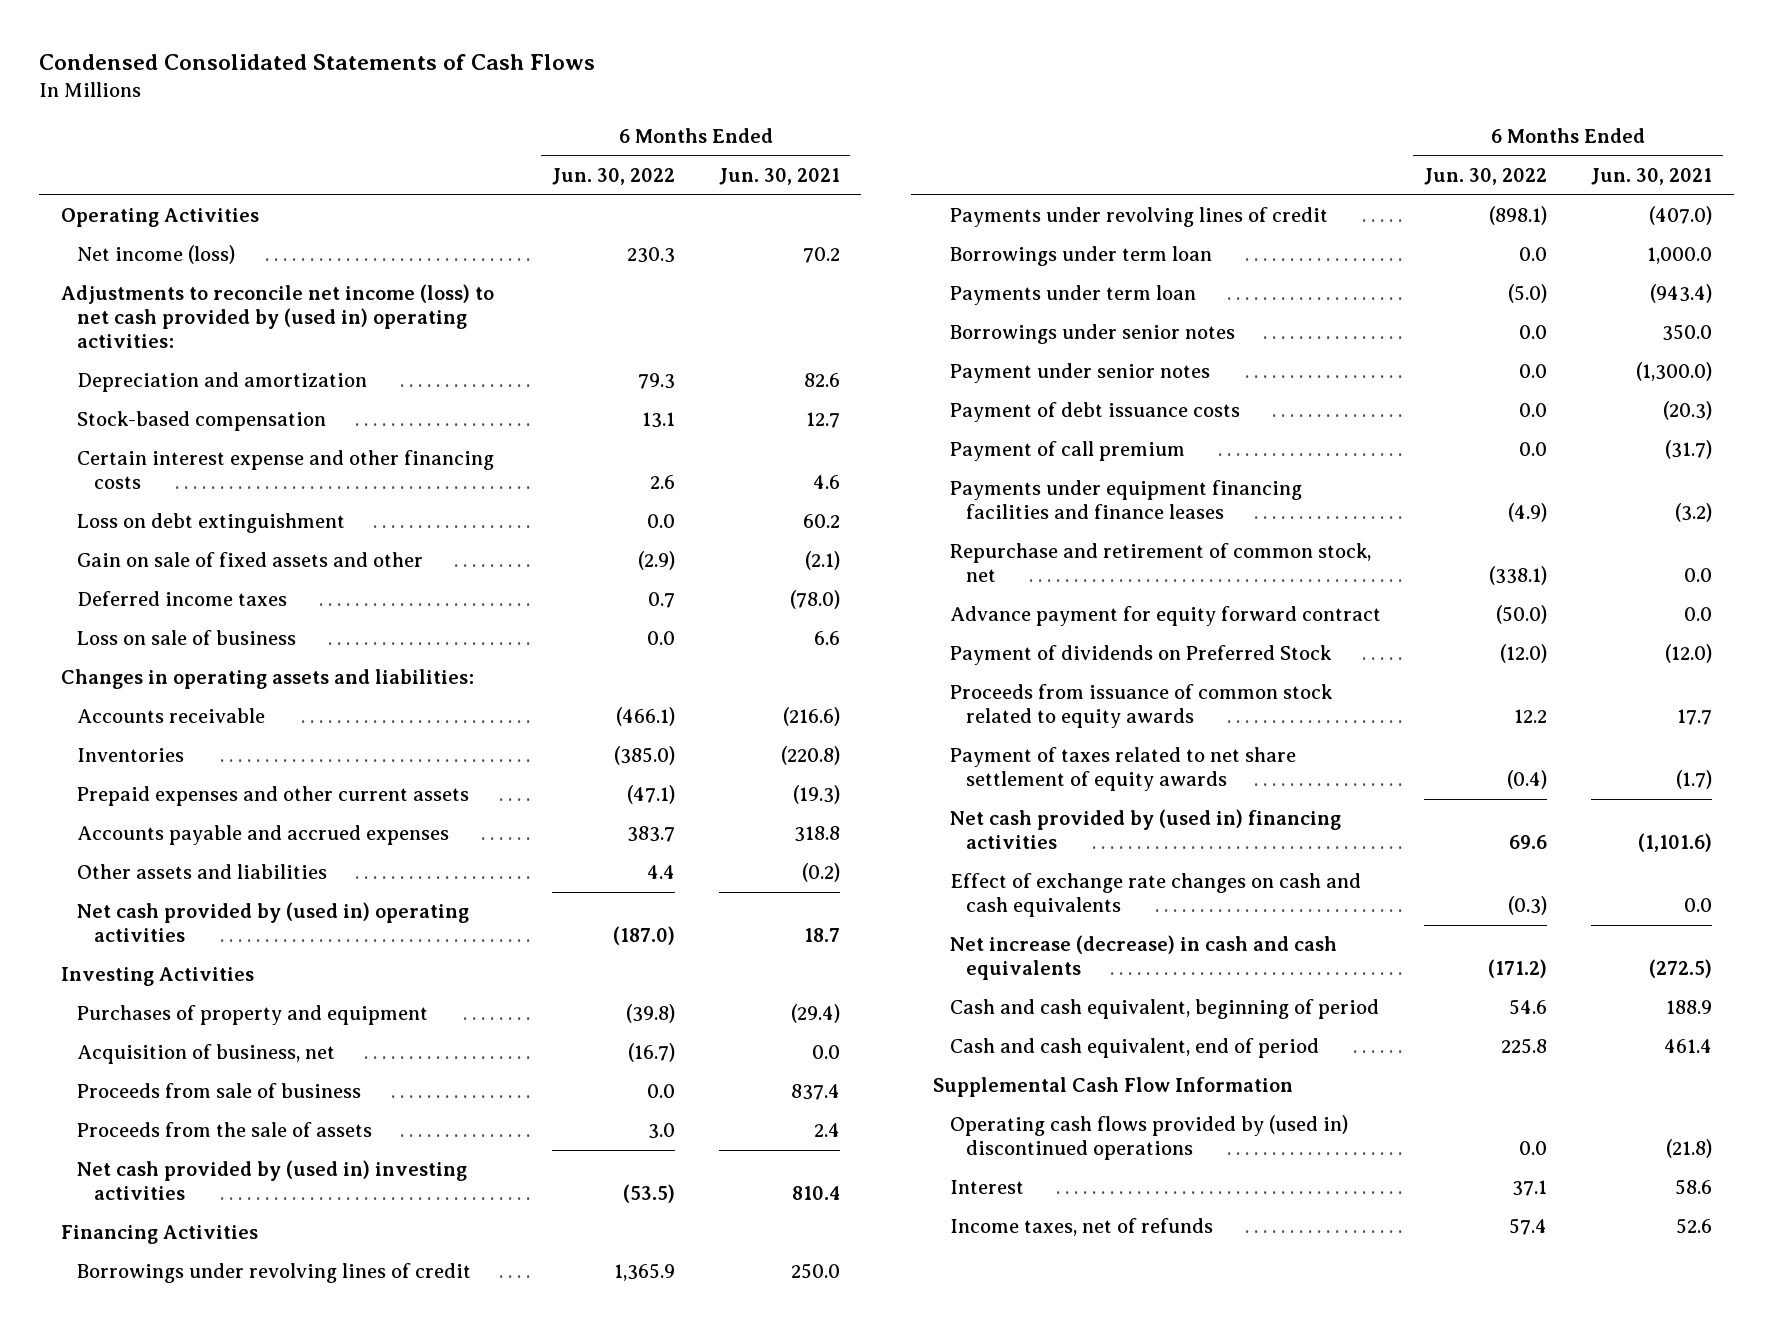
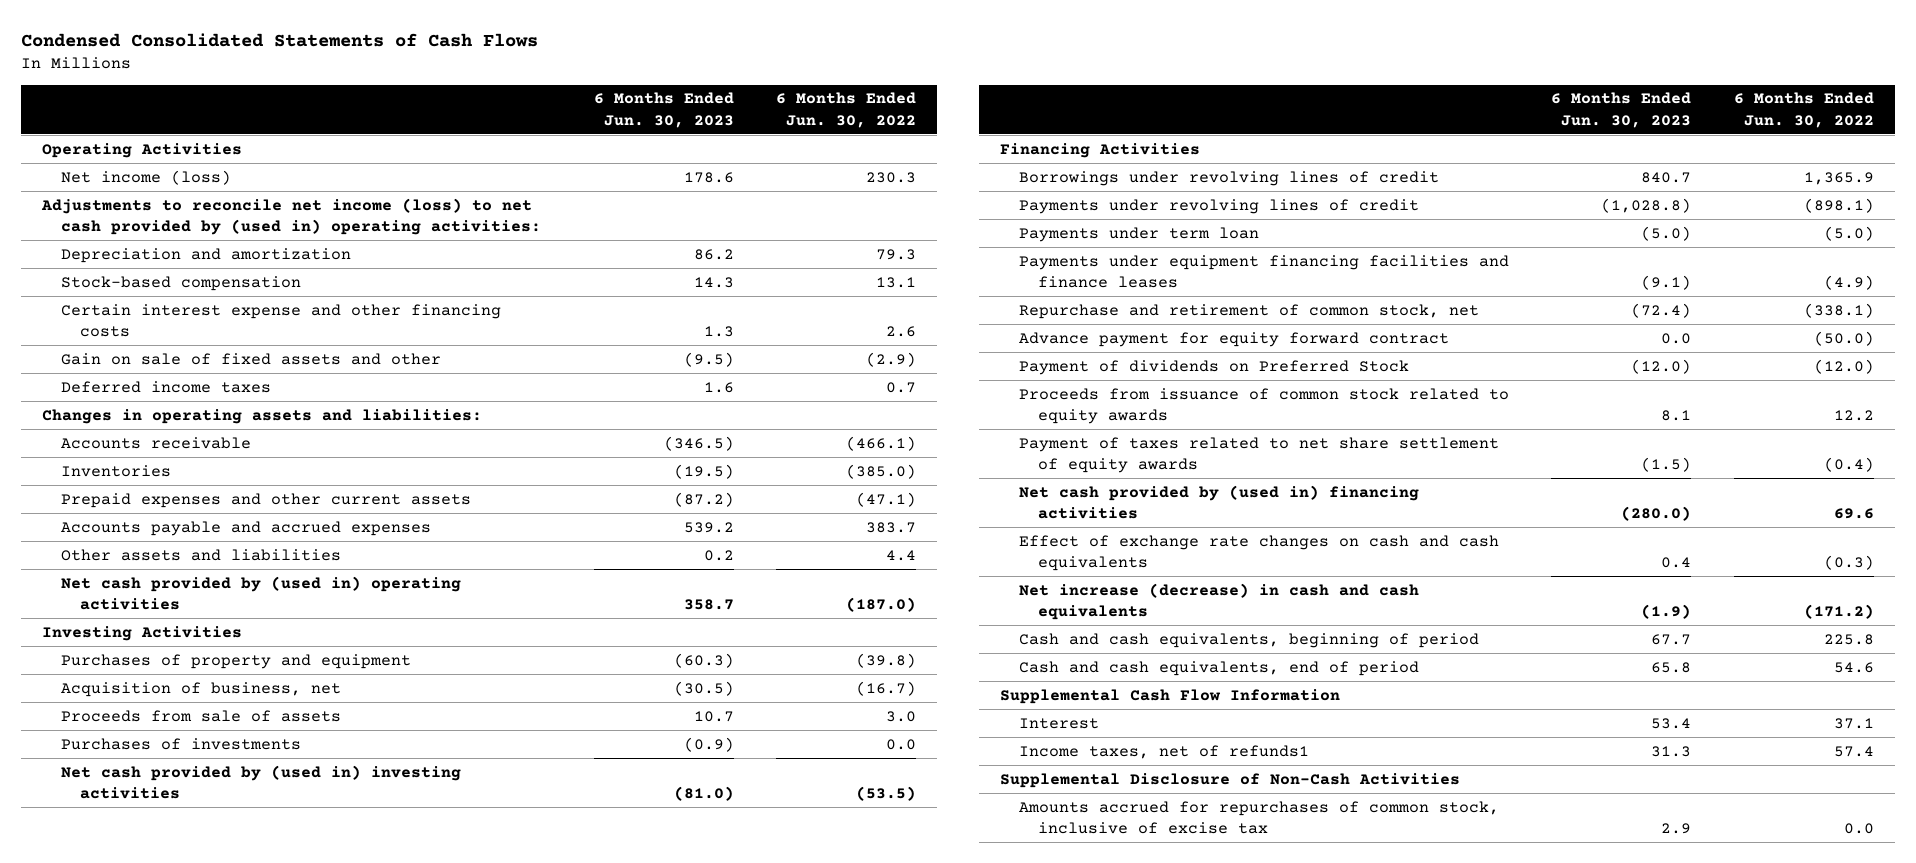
[718,168,840,186] Jun. 30, 2021 -> none
none -> [593,92,734,128] 6 Months Ended Jun. 30, 2023
[77,513,346,534] Loss on debt extinguishment -> none
[77,630,297,646] Loss on sale of business -> none
[77,1083,362,1099] Proceeds from sale of business -> none
[77,1122,373,1138] Proceeds from the sale of assets -> [61,709,342,722] Proceeds from sale of assets
none -> [61,737,302,750] Purchases of investments
[949,246,1212,267] Borrowings under term loan -> none
[949,324,1235,345] Borrowings under senior notes -> none
[949,363,1210,384] Payment under senior notes -> none
[949,402,1240,423] Payment of debt issuance costs -> none
[949,441,1185,462] Payment of call premium -> none
[949,999,1379,1020] Cash and cash equivalent, beginning of period -> [1018,632,1479,648] Cash and cash equivalents, beginning of period
[1509,999,1548,1016] 54.6 -> [1824,633,1875,645] 225.8
[949,1038,1319,1059] Cash and cash equivalent, end of period -> [1018,660,1419,676] Cash and cash equivalents, end of period
[1501,1038,1548,1055] 225.8 -> [1834,661,1875,673] 54.6
[949,1115,1348,1161] Operating cash flows provided by (used in) discontinued operations -> none
[949,1218,1213,1237] Income taxes, net of refunds -> [1018,744,1309,759] Income taxes, net of refunds1
none -> [999,772,1460,788] Supplemental Disclosure of Non-Cash Activities
none -> [1018,800,1499,834] Amounts accrued for repurchases of common stock, inclusive of excise tax

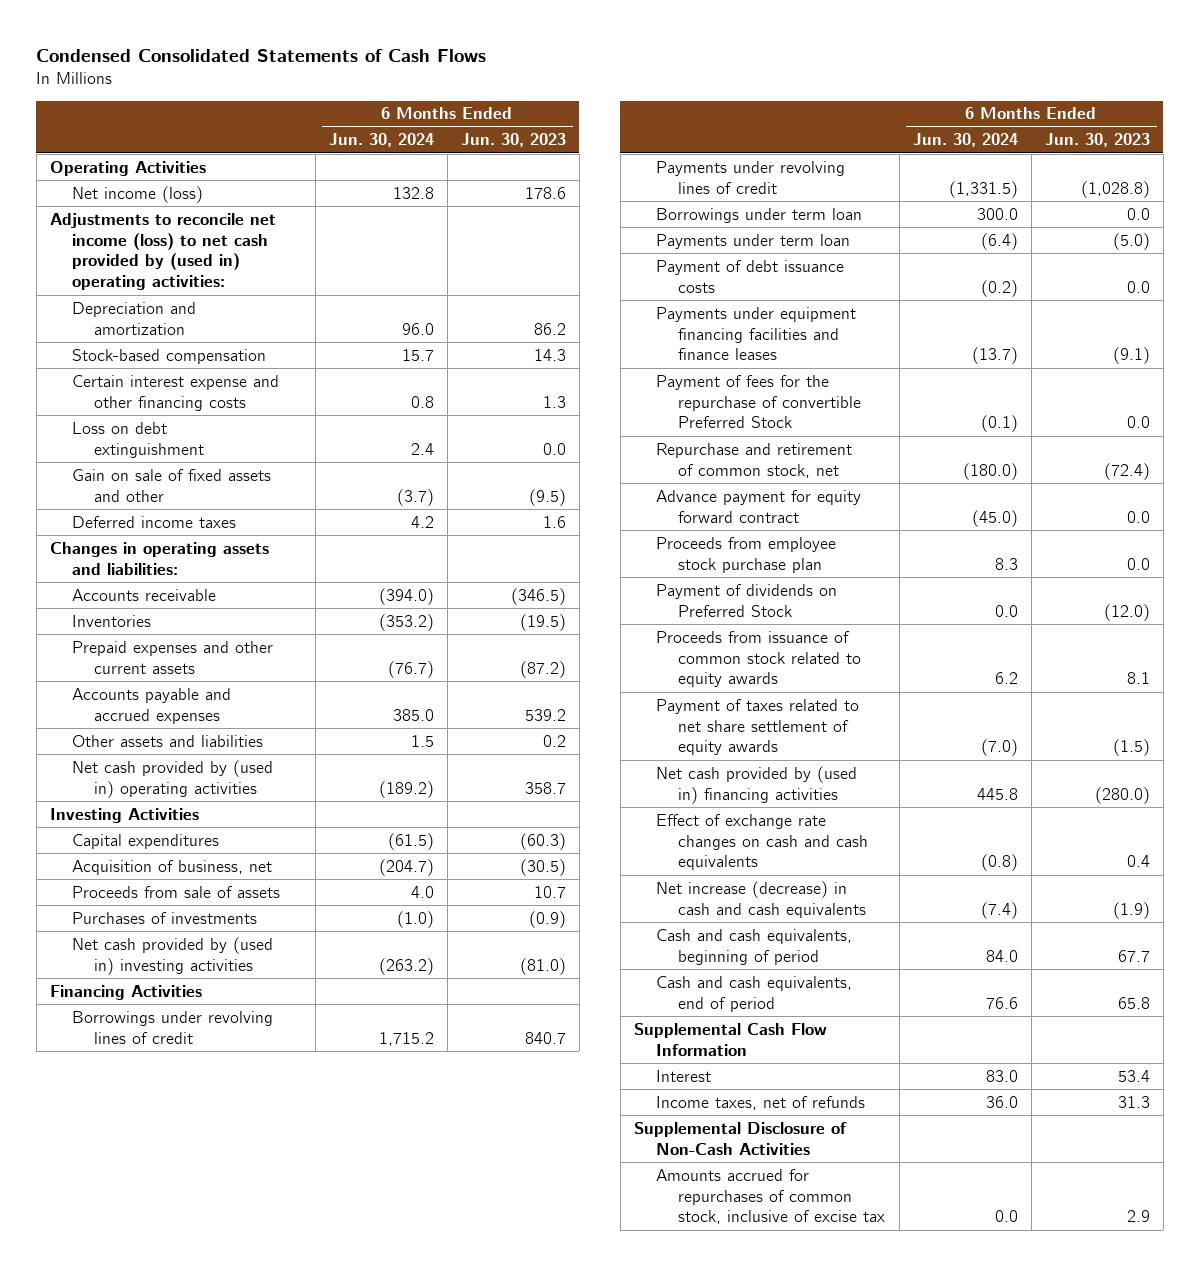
[776,92,917,128] 6 Months Ended Jun. 30, 2022 -> none
none -> [328,133,434,148] Jun. 30, 2024
none -> [72,421,205,458] Loss on debt extinguishment
[61,653,412,669] Purchases of property and equipment -> [72,833,220,849] Capital expenditures
none -> [656,207,863,223] Borrowings under term loan
none -> [656,259,845,293] Payment of debt issuance costs
none -> [656,374,862,429] Payment of fees for the repurchase of convertible Preferred Stock
none -> [656,536,837,573] Proceeds from employee stock purchase plan
[1018,744,1309,759] Income taxes, net of refunds1 -> [656,1095,866,1110] Income taxes, net of refunds

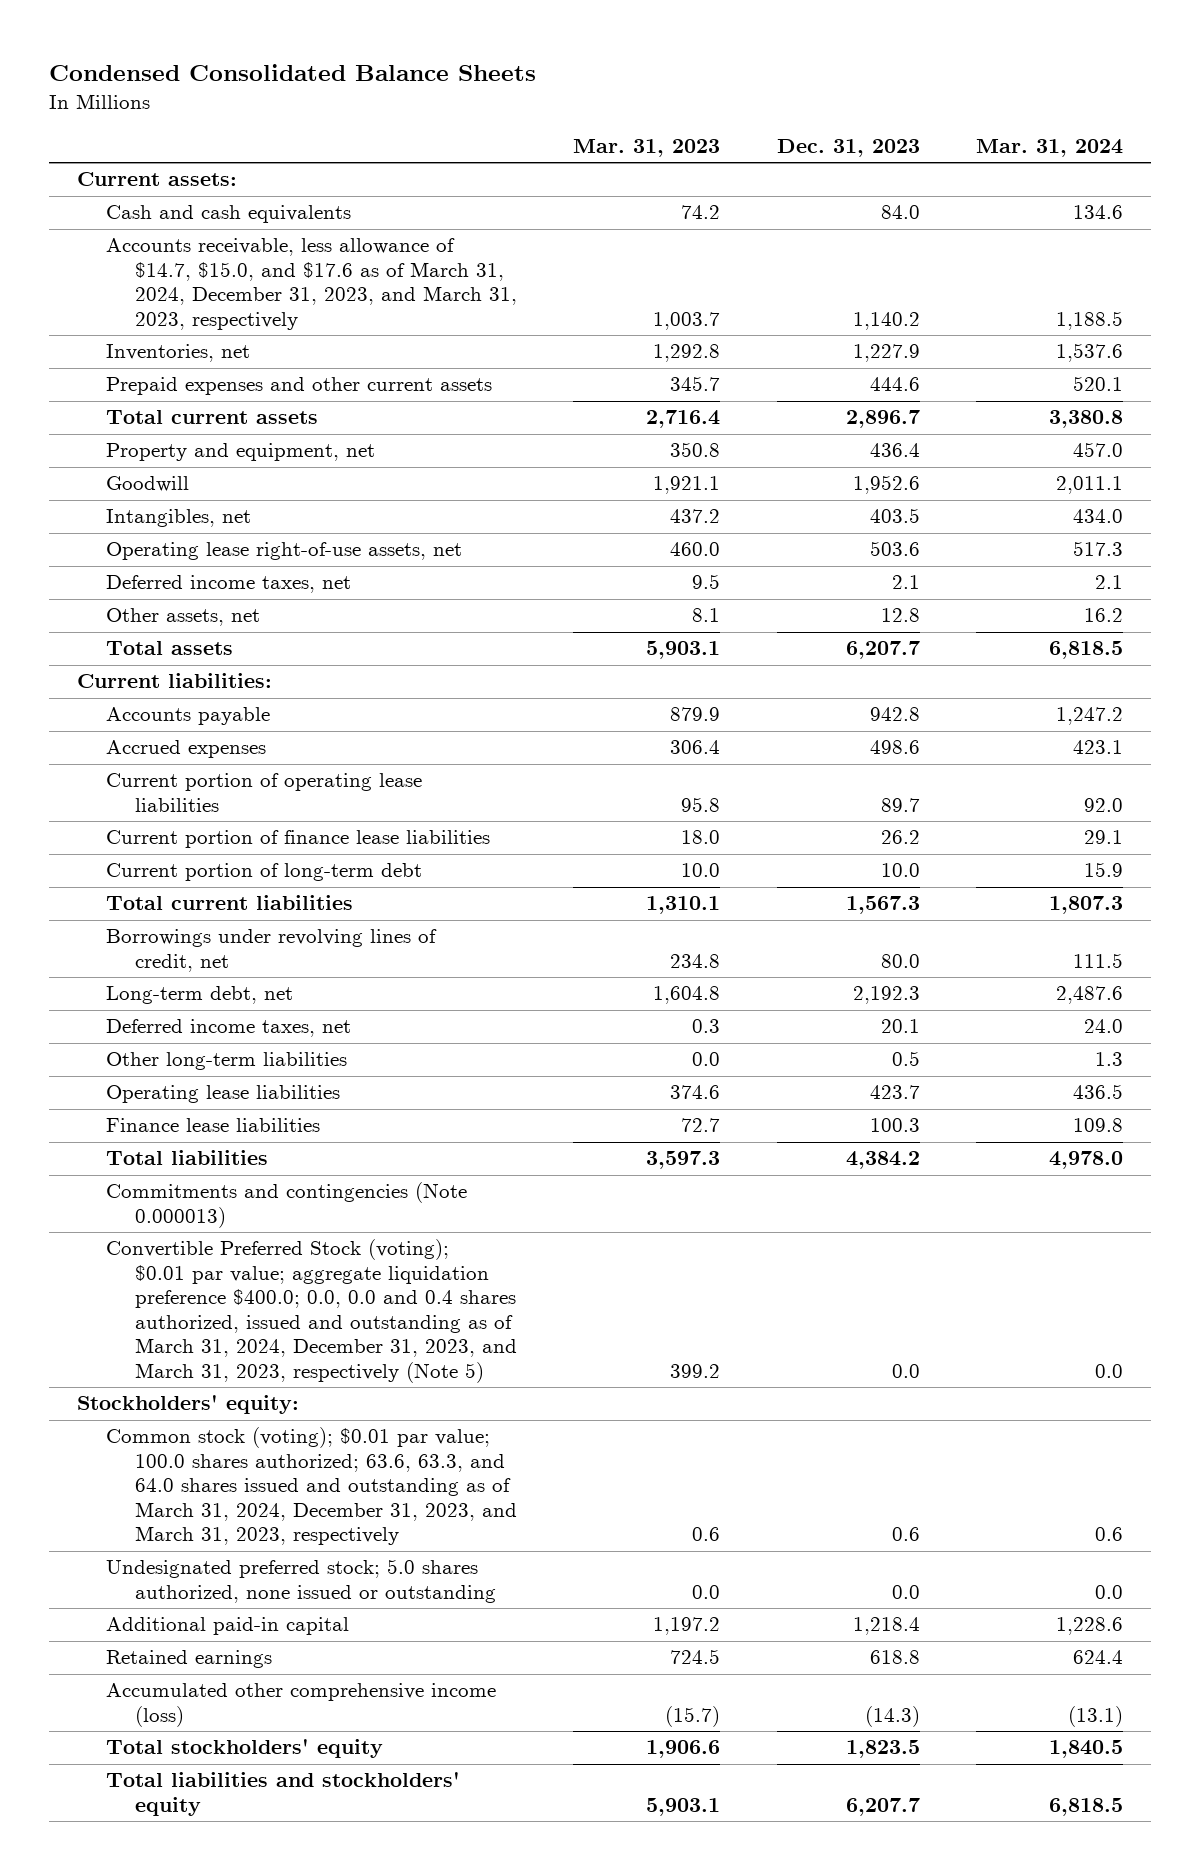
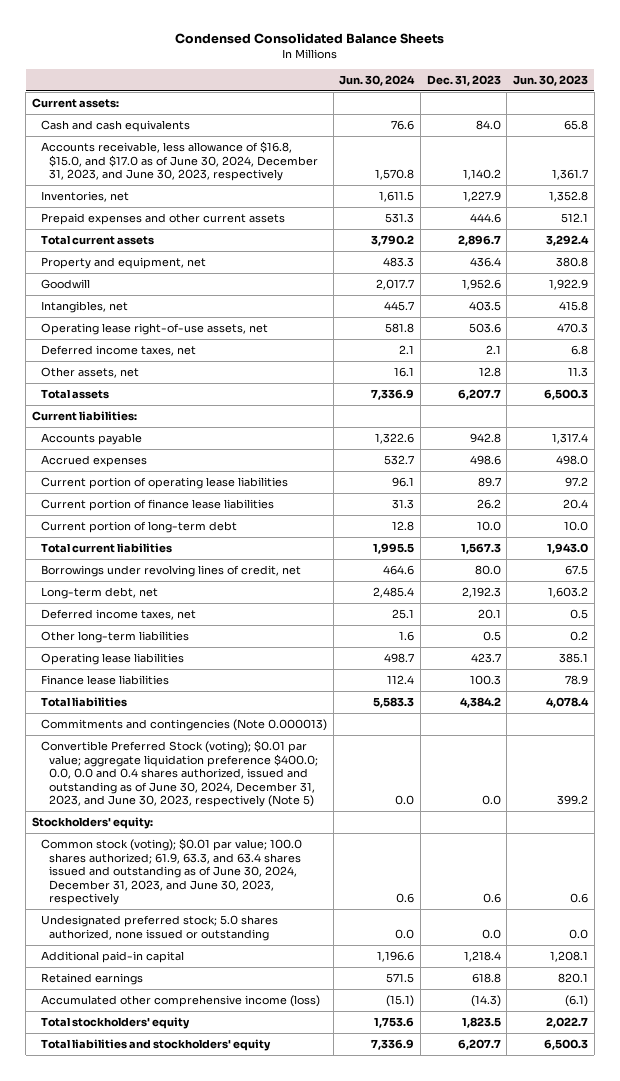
[573,139,721,158] Mar. 31, 2023 -> none
[976,139,1124,158] Mar. 31, 2024 -> none
none -> [339,74,416,86] Jun. 30, 2024
none -> [513,74,589,86] Jun. 30, 2023
[106,238,517,330] Accounts receivable, less allowance of $14.7, $15.0, and $17.6 as of March 31, 2024, December 31, 2023, and March 31, 2023, respectively -> [40,141,319,182] Accounts receivable, less allowance of $16.8, $15.0, and $17.0 as of June 30, 2024, December 31, 2023, and June 30, 2023, respectively
[106,1239,517,1383] Convertible Preferred Stock (voting); $0.01 par value; aggregate liquidation preference $400.0; 0.0, 0.0 and 0.4 shares authorized, issued and outstanding as of March 31, 2024, December 31, 2023, and March 31, 2023, respectively (Note 5) -> [40,740,319,808] Convertible Preferred Stock (voting); $0.01 par value; aggregate liquidation preference $400.0; 0.0, 0.0 and 0.4 shares authorized, issued and outstanding as of June 30, 2024, December 31, 2023, and June 30, 2023, respectively (Note 5)
[106,1427,517,1546] Common stock (voting); $0.01 par value; 100.0 shares authorized; 63.6, 63.3, and 64.0 shares issued and outstanding as of March 31, 2024, December 31, 2023, and March 31, 2023, respectively -> [40,838,302,906] Common stock (voting); $0.01 par value; 100.0 shares authorized; 61.9, 63.3, and 63.4 shares issued and outstanding as of June 30, 2024, December 31, 2023, and June 30, 2023, respectively

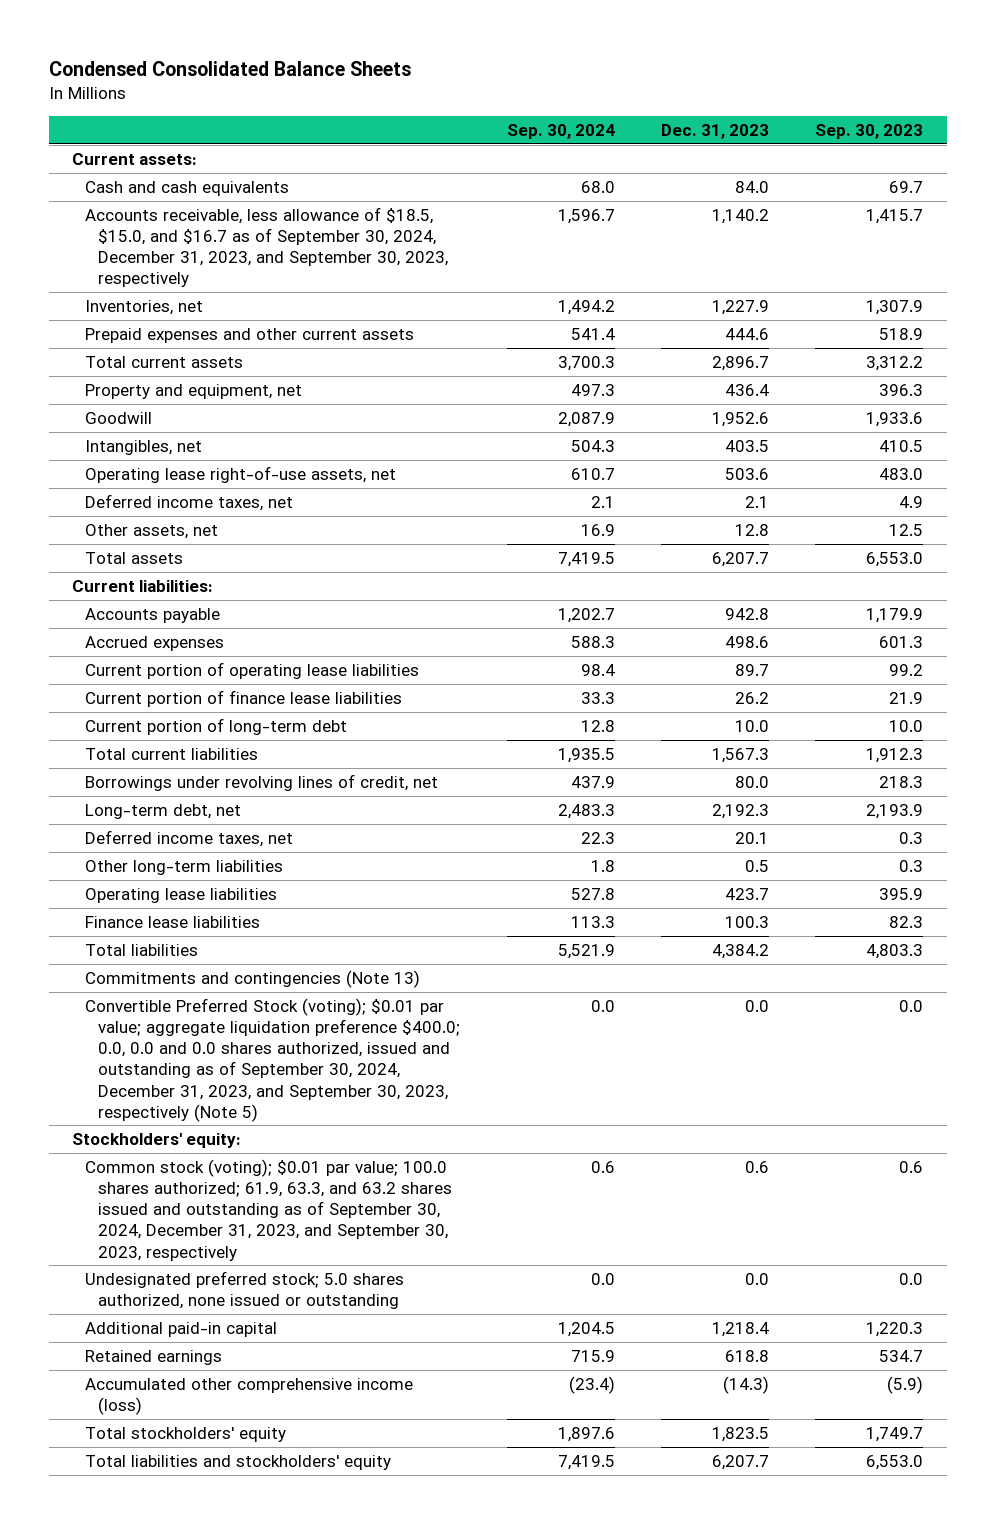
[339,74,416,86] Jun. 30, 2024 -> none
[513,74,589,86] Jun. 30, 2023 -> none
none -> [506,123,615,139] Sep. 30, 2024
none -> [815,123,924,139] Sep. 30, 2023
[40,141,319,182] Accounts receivable, less allowance of $16.8, $15.0, and $17.0 as of June 30, 2024, December 31, 2023, and June 30, 2023, respectively -> [85,206,449,288] Accounts receivable, less allowance of $18.5, $15.0, and $16.7 as of September 30, 2024, December 31, 2023, and September 30, 2023, respectively
[40,719,327,732] Commitments and contingencies (Note 0.000013) -> [85,969,421,988] Commitments and contingencies (Note 13)
[40,740,319,808] Convertible Preferred Stock (voting); $0.01 par value; aggregate liquidation preference $400.0; 0.0, 0.0 and 0.4 shares authorized, issued and outstanding as of June 30, 2024, December 31, 2023, and June 30, 2023, respectively (Note 5) -> [85,997,461,1122] Convertible Preferred Stock (voting); $0.01 par value; aggregate liquidation preference $400.0; 0.0, 0.0 and 0.0 shares authorized, issued and outstanding as of September 30, 2024, December 31, 2023, and September 30, 2023, respectively (Note 5)
[40,838,302,906] Common stock (voting); $0.01 par value; 100.0 shares authorized; 61.9, 63.3, and 63.4 shares issued and outstanding as of June 30, 2024, December 31, 2023, and June 30, 2023, respectively -> [85,1158,453,1261] Common stock (voting); $0.01 par value; 100.0 shares authorized; 61.9, 63.3, and 63.2 shares issued and outstanding as of September 30, 2024, December 31, 2023, and September 30, 2023, respectively

